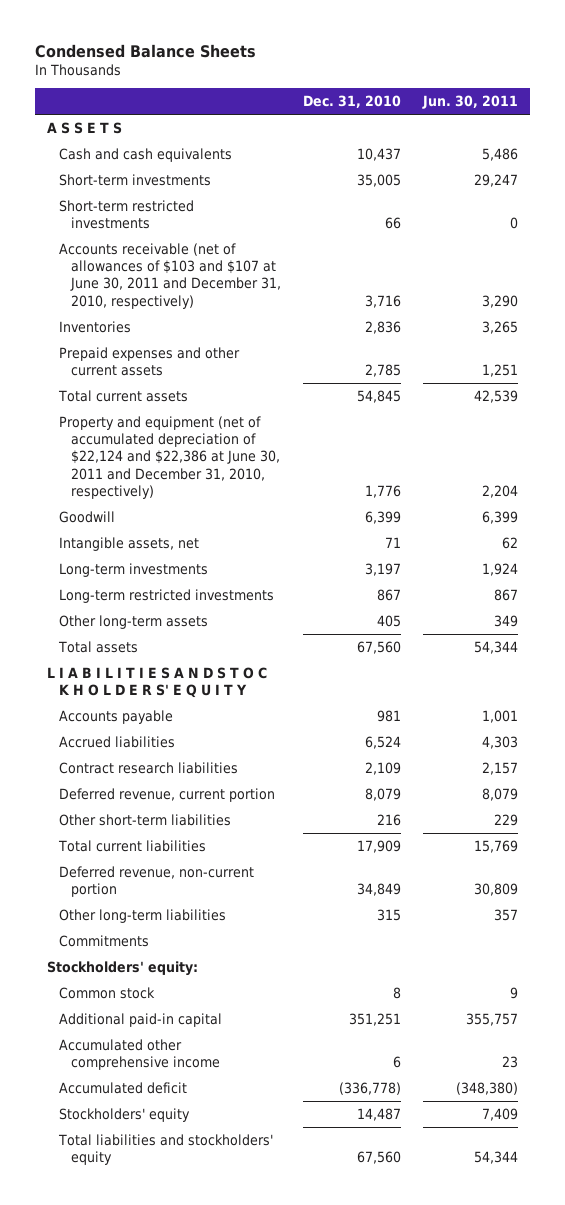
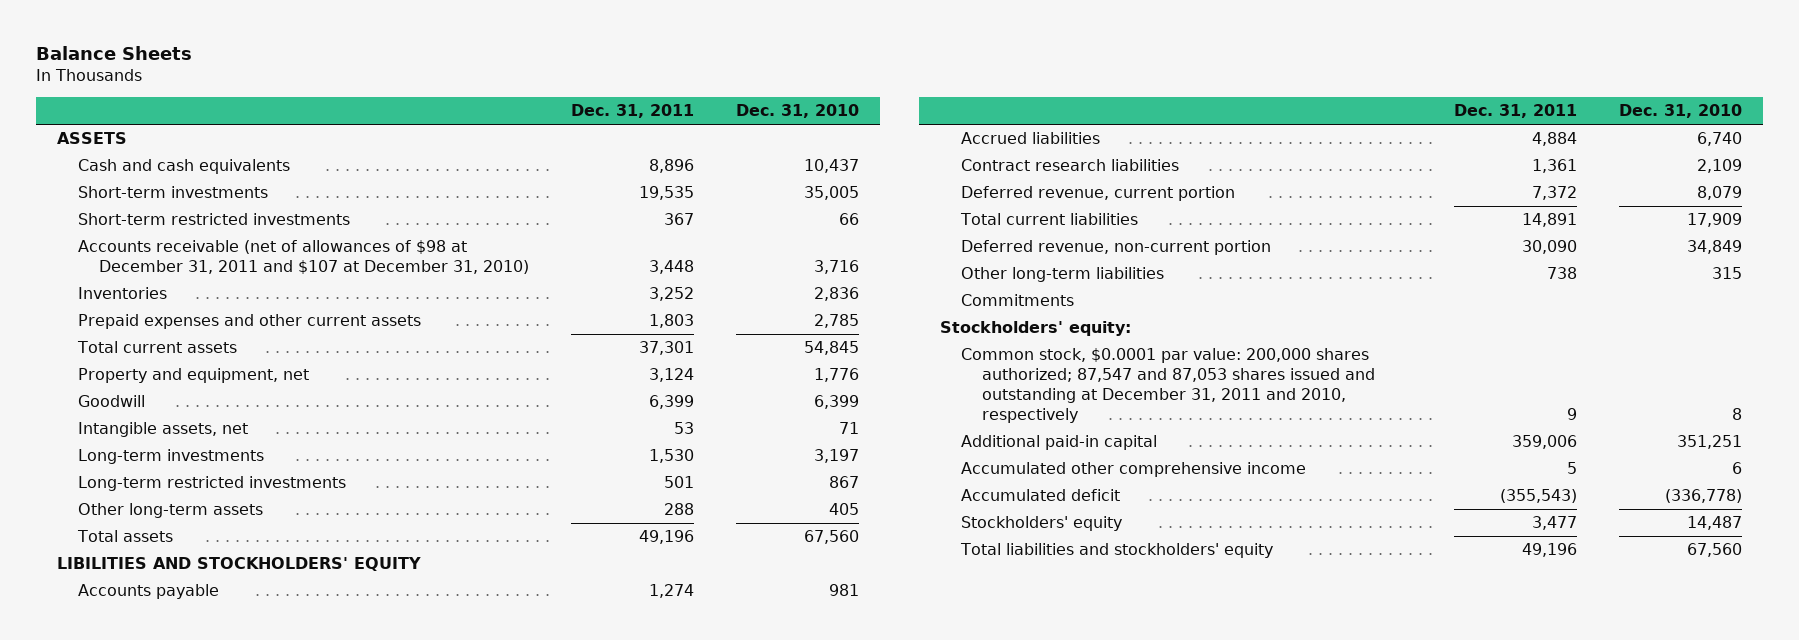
[35,43,257,58] Condensed Balance Sheets -> [36,46,193,61] Balance Sheets
[422,95,519,110] Jun. 30, 2011 -> none
none -> [570,104,694,119] Dec. 31, 2011
[46,121,122,134] A S S E T S -> [57,132,128,145] ASSETS
[58,242,281,309] Accounts receivable (net of allowances of $103 and $107 at June 30, 2011 and December 31, 2010, respectively) -> [77,240,529,275] Accounts receivable (net of allowances of $98 at December 31, 2011 and $107 at December 31, 2010)
[58,415,280,499] Property and equipment (net of accumulated depreciation of $22,124 and $22,386 at June 30, 2011 and December 31, 2010, respectively) -> [77,368,309,384] Property and equipment, net
[46,666,267,699] L I A B I L I T I E S A N D S T O C K H O L D E R S' E Q U I T Y -> [57,557,422,572] LIBILITIES AND STOCKHOLDERS' EQUITY
[365,735,402,749] 6,524 -> [1697,132,1743,147] 6,740
[58,813,231,826] Other short-term liabilities -> none
[58,986,155,999] Common stock -> [960,348,1375,423] Common stock, $0.0001 par value: 200,000 shares authorized; 87,547 and 87,053 shares issued and outstanding at December 31, 2011 and 2010, respectively

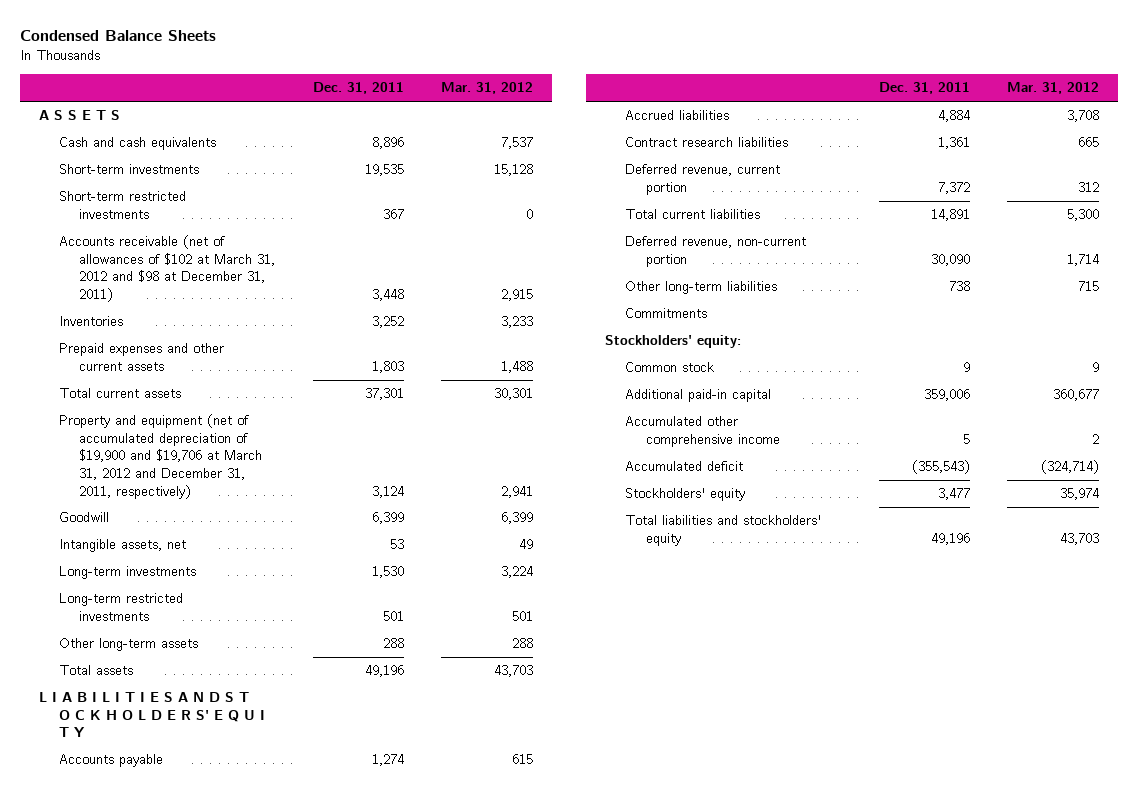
[36,46,193,61] Balance Sheets -> [19,30,216,42] Condensed Balance Sheets
[736,104,860,119] Dec. 31, 2010 -> none
none -> [440,82,533,95] Mar. 31, 2012
[57,132,128,145] ASSETS -> [38,110,120,121] A S S E T S
[77,240,529,275] Accounts receivable (net of allowances of $98 at December 31, 2011 and $107 at December 31, 2010) -> [59,235,276,303] Accounts receivable (net of allowances of $102 at March 31, 2012 and $98 at December 31, 2011)
[77,368,309,384] Property and equipment, net -> [59,414,263,499] Property and equipment (net of accumulated depreciation of $19,900 and $19,706 at March 31, 2012 and December 31, 2011, respectively)
[57,557,422,572] LIBILITIES AND STOCKHOLDERS' EQUITY -> [38,692,266,738] L I A B I L I T I E S A N D S T O C K H O L D E R S' E Q U I T Y
[960,348,1375,423] Common stock, $0.0001 par value: 200,000 shares authorized; 87,547 and 87,053 shares issued and outstanding at December 31, 2011 and 2010, respectively -> [625,362,715,373] Common stock

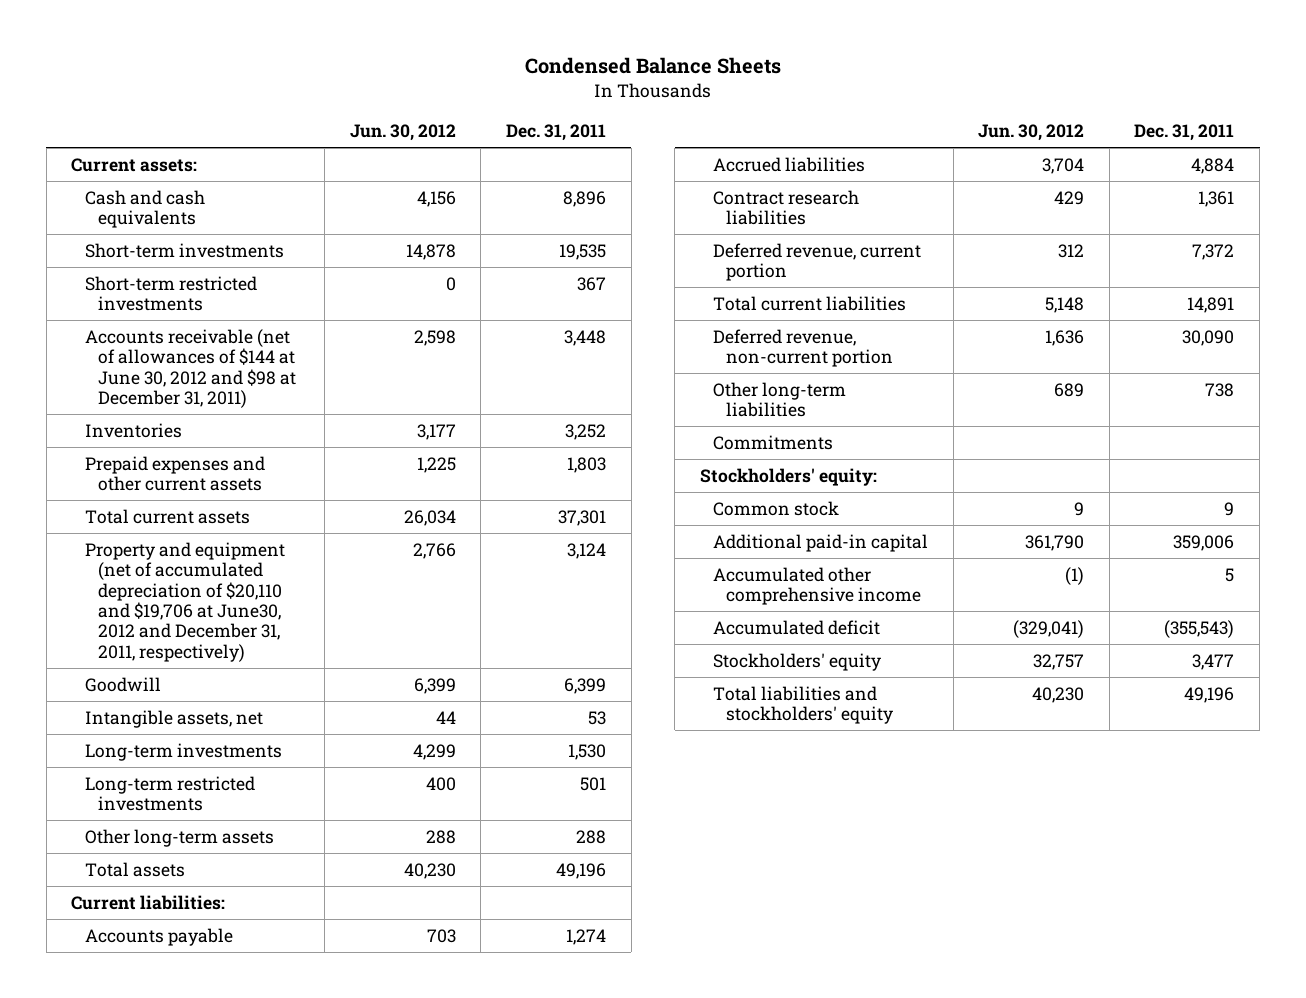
[440,82,533,95] Mar. 31, 2012 -> none
none -> [349,124,456,142] Jun. 30, 2012
[38,110,120,121] A S S E T S -> none
none -> [71,157,198,172] Current assets:
[59,235,276,303] Accounts receivable (net of allowances of $102 at March 31, 2012 and $98 at December 31, 2011) -> [84,328,296,408] Accounts receivable (net of allowances of $144 at June 30, 2012 and $98 at December 31, 2011)
[59,414,263,499] Property and equipment (net of accumulated depreciation of $19,900 and $19,706 at March 31, 2012 and December 31, 2011, respectively) -> [84,541,285,662] Property and equipment (net of accumulated depreciation of $20,110 and $19,706 at June30, 2012 and December 31, 2011, respectively)
[38,692,266,738] L I A B I L I T I E S A N D S T O C K H O L D E R S' E Q U I T Y -> none
none -> [71,894,226,910] Current liabilities:

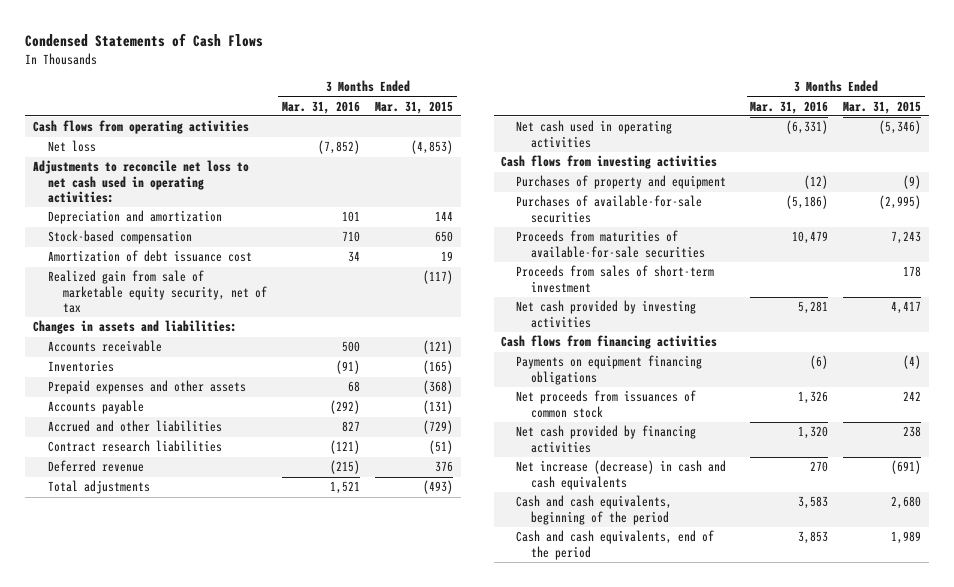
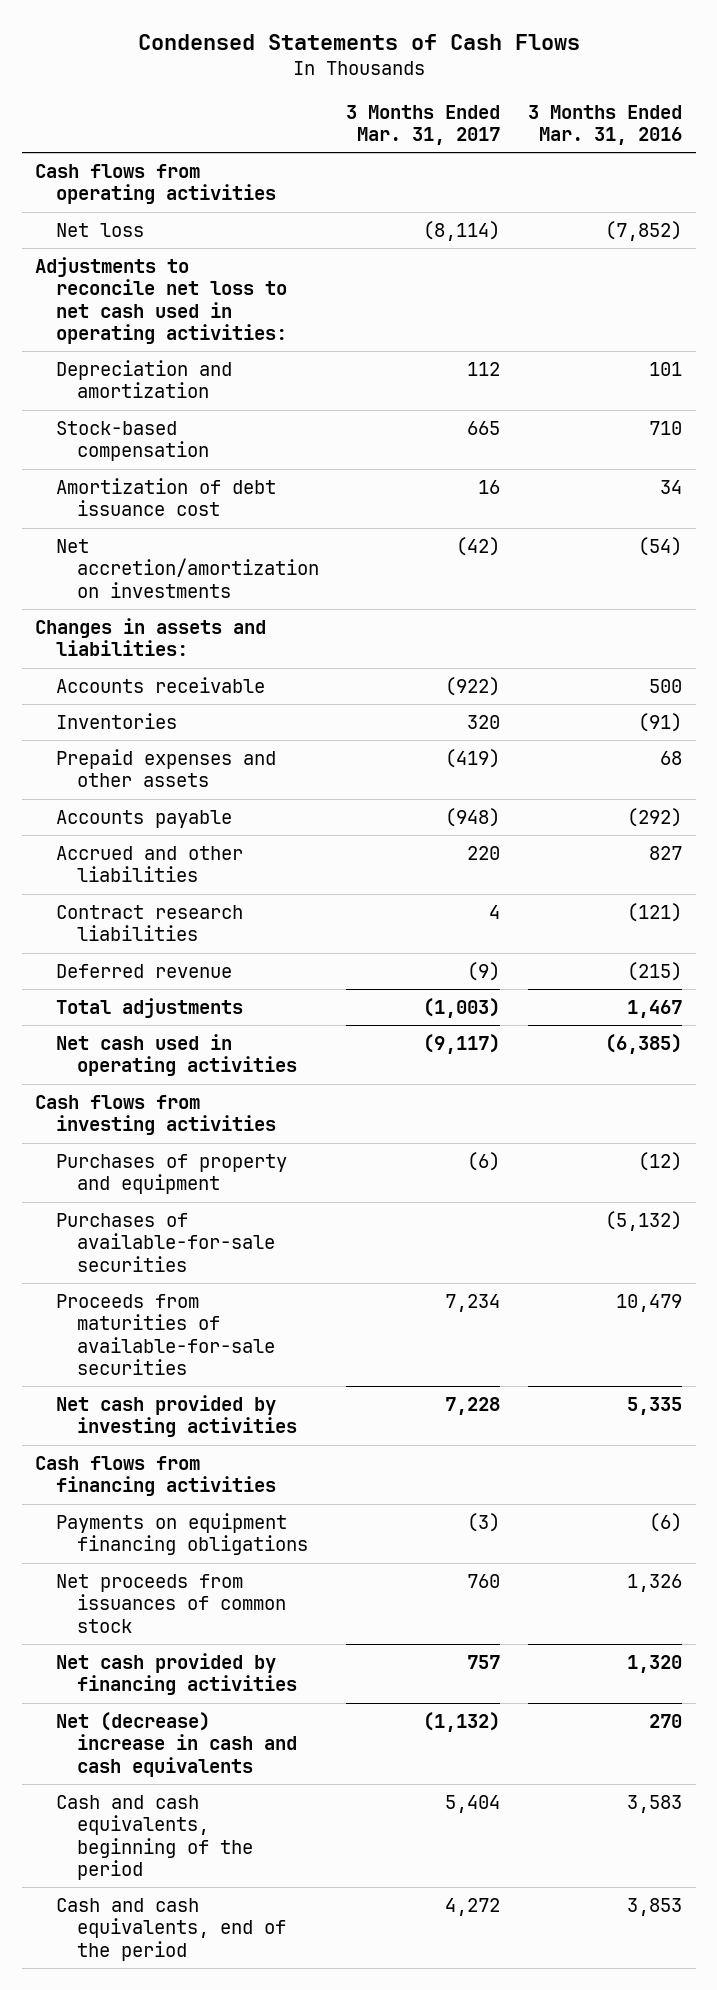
[375,100,454,114] Mar. 31, 2015 -> none
none -> [346,104,501,146] 3 Months Ended Mar. 31, 2017
[48,270,268,313] Realized gain from sale of marketable equity security, net of tax -> none
none -> [56,538,319,598] Net accretion/amortization on investments
[330,481,361,495] 1,521 -> [627,999,683,1018] 1,467
[786,120,829,135] (6,331) -> [605,1033,683,1054] (6,385)
[786,195,829,210] (5,186) -> [605,1210,683,1231] (5,132)
[516,265,715,293] Proceeds from sales of short-term investment -> none
[798,301,829,315] 5,281 -> [627,1396,683,1415] 5,335
[516,460,727,490] Net increase (decrease) in cash and cash equivalents -> [56,1711,297,1777] Net (decrease) increase in cash and cash equivalents

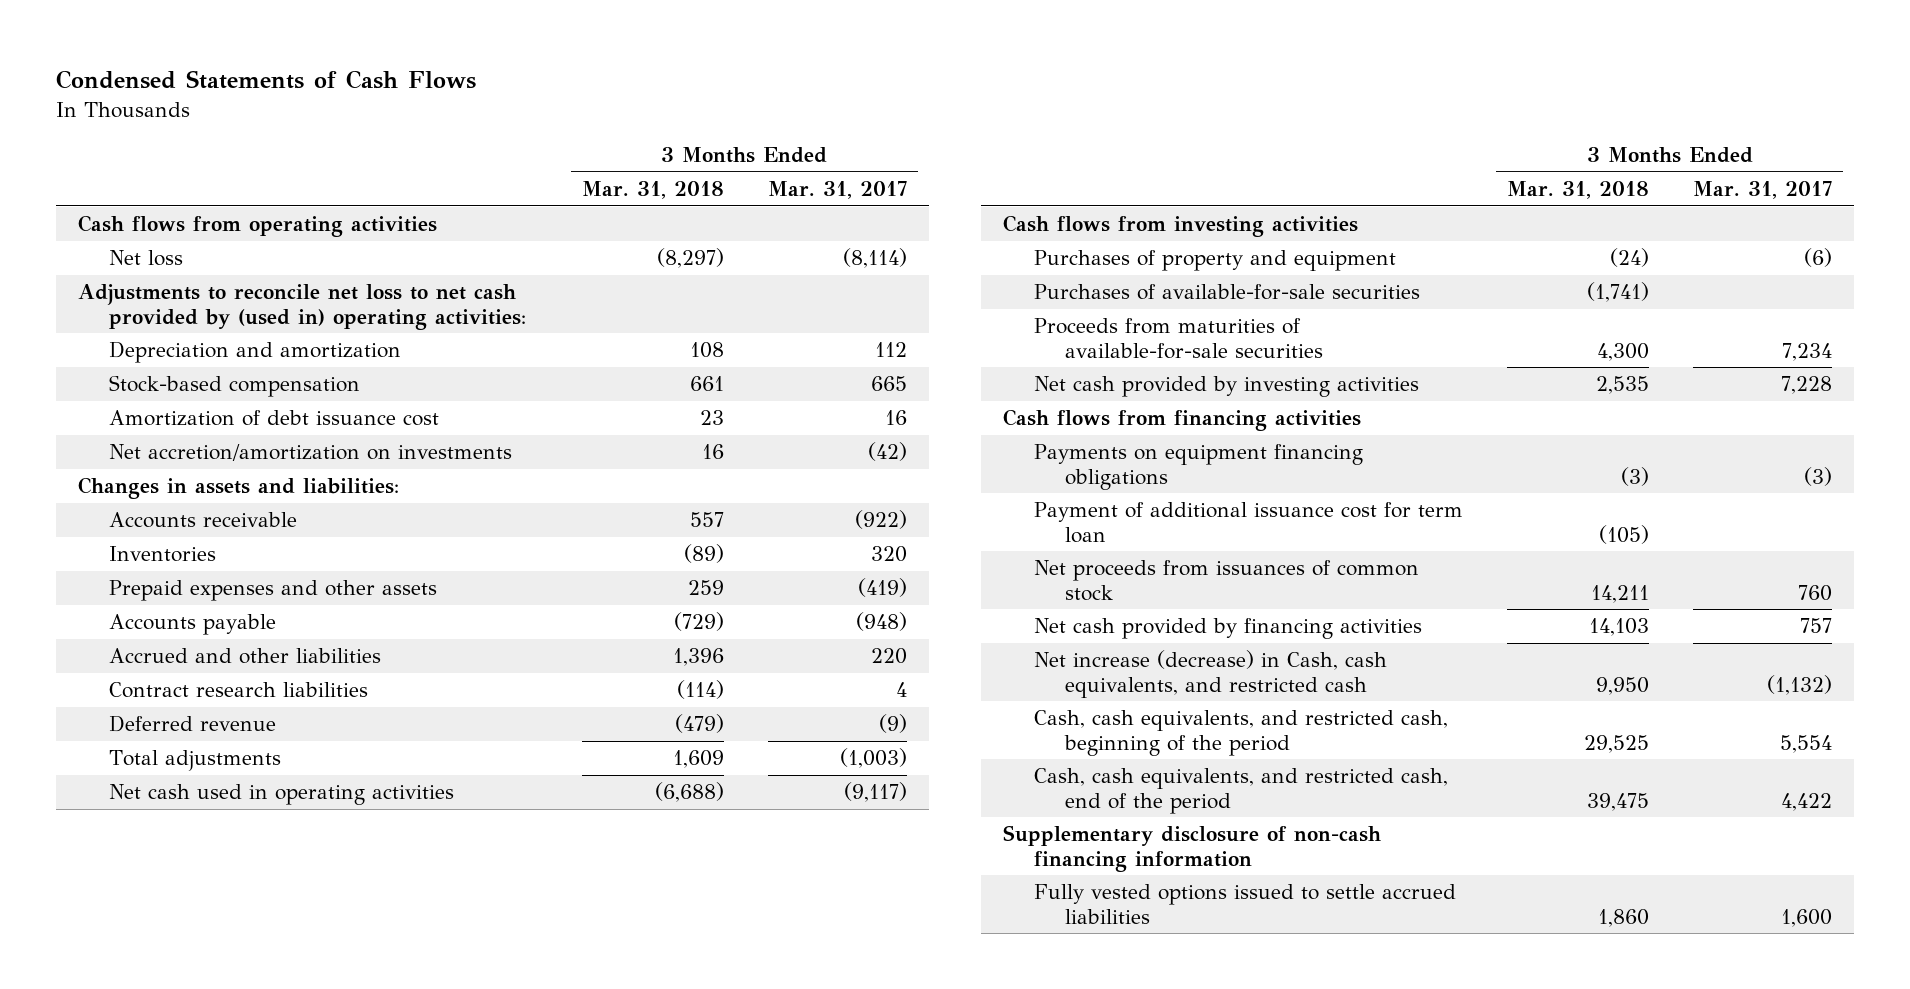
[528,104,683,146] 3 Months Ended Mar. 31, 2016 -> none
none -> [581,180,724,199] Mar. 31, 2018
[35,256,288,345] Adjustments to reconcile net loss to net cash used in operating activities: -> [78,284,526,330] Adjustments to reconcile net loss to net cash provided by (used in) operating activities:
none -> [1034,502,1464,543] Payment of additional issuance cost for term loan
[56,1711,297,1777] Net (decrease) increase in cash and cash equivalents -> [1034,650,1388,698] Net increase (decrease) in Cash, cash equivalents, and restricted cash
[56,1794,253,1881] Cash and cash equivalents, beginning of the period -> [1034,710,1449,756] Cash, cash equivalents, and restricted cash, beginning of the period
[445,1794,501,1813] 5,404 -> [1780,734,1833,753] 5,554
[56,1897,286,1961] Cash and cash equivalents, end of the period -> [1034,768,1449,814] Cash, cash equivalents, and restricted cash, end of the period
[445,1897,501,1916] 4,272 -> [1781,792,1833,811] 4,422
none -> [1003,825,1382,872] Supplementary disclosure of non-cash financing information
none -> [1034,884,1457,924] Fully vested options issued to settle accrued liabilities

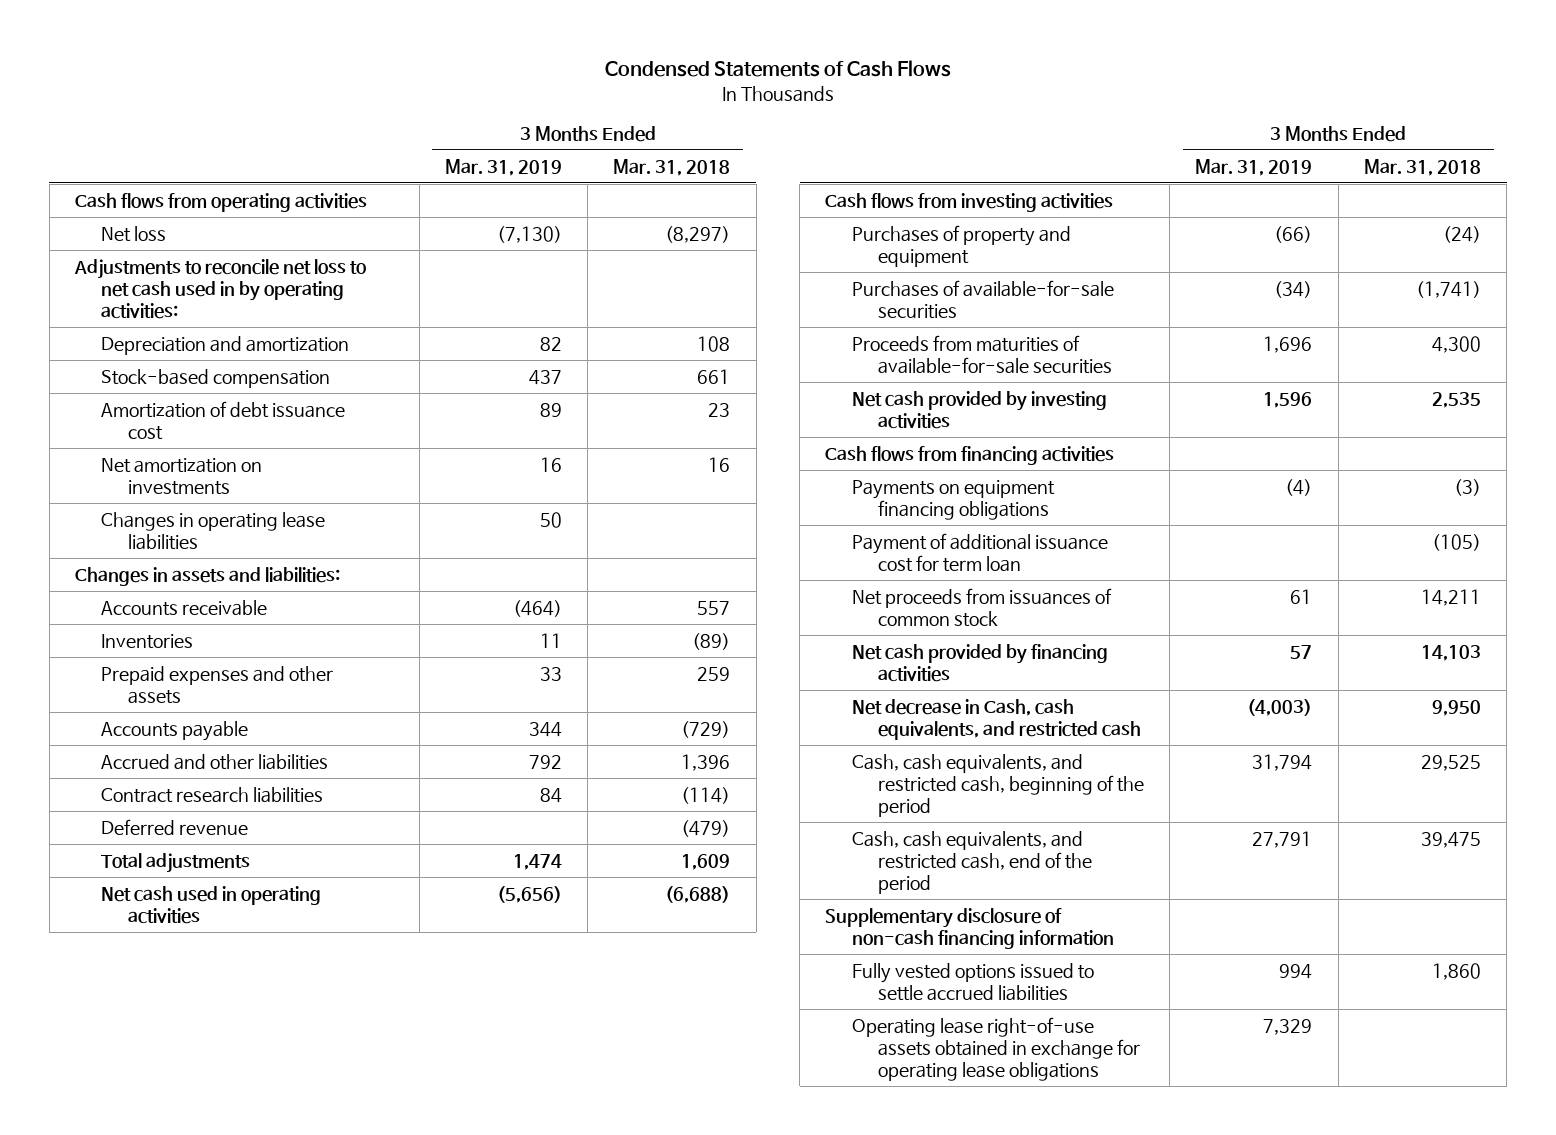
[767,180,907,199] Mar. 31, 2017 -> none
none -> [445,158,563,176] Mar. 31, 2019
[78,284,526,330] Adjustments to reconcile net loss to net cash provided by (used in) operating activities: -> [73,258,366,319] Adjustments to reconcile net loss to net cash used in by operating activities:
[108,444,512,462] Net accretion/amortization on investments -> [101,457,263,495] Net amortization on investments
none -> [101,511,326,550] Changes in operating lease liabilities
[1034,650,1388,698] Net increase (decrease) in Cash, cash equivalents, and restricted cash -> [851,698,1142,740] Net decrease in Cash, cash equivalents, and restricted cash
none -> [851,1016,1141,1081] Operating lease right-of-use assets obtained in exchange for operating lease obligations

